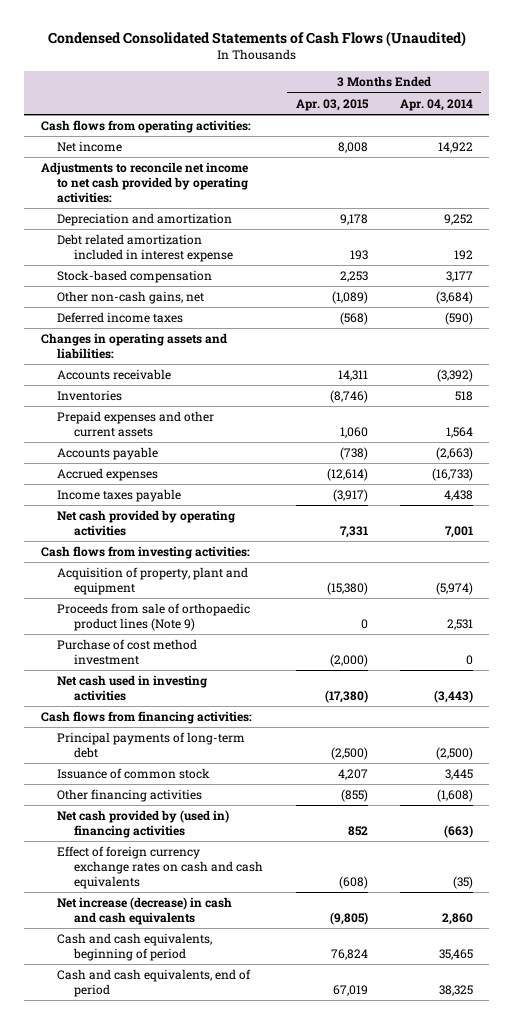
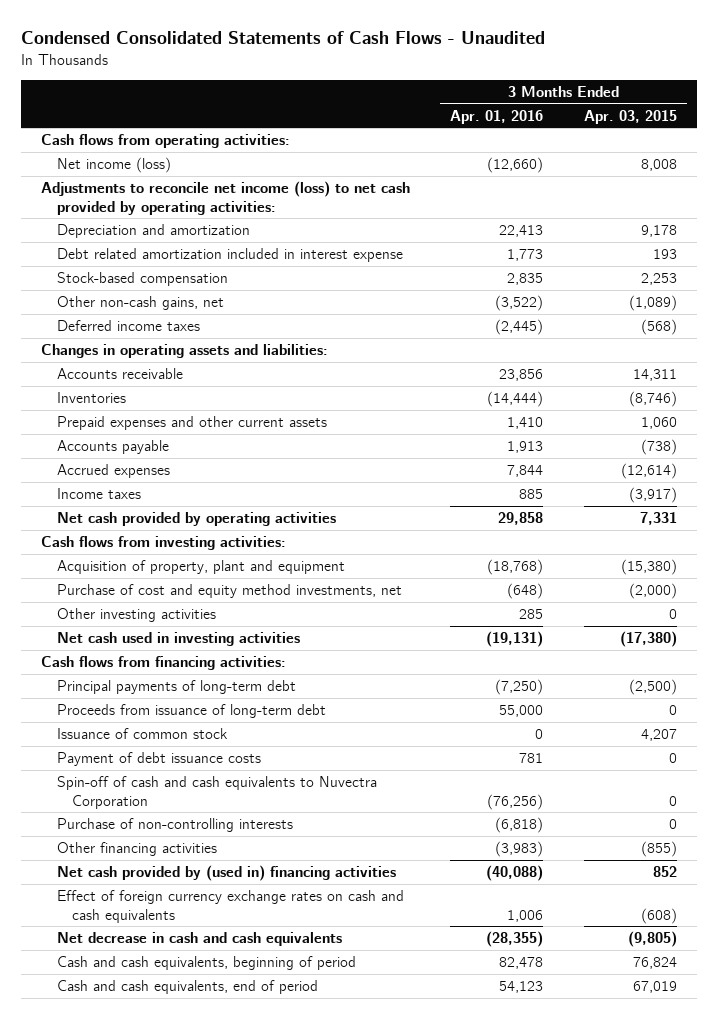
[47,31,466,48] Condensed Consolidated Statements of Cash Flows (Unaudited) -> [20,31,545,45] Condensed Consolidated Statements of Cash Flows - Unaudited
[400,98,474,111] Apr. 04, 2014 -> none
none -> [450,109,544,124] Apr. 01, 2016
[57,141,123,153] Net income -> [56,157,171,174] Net income (loss)
[40,162,249,204] Adjustments to reconcile net income to net cash provided by operating activities: -> [41,181,411,215] Adjustments to reconcile net income (loss) to net cash provided by operating activities:
[57,489,182,503] Income taxes payable -> [56,488,141,500] Income taxes
[57,603,251,632] Proceeds from sale of orthopaedic product lines (Note 9) -> none
[57,639,198,666] Purchase of cost method investment -> [56,584,402,599] Purchase of cost and equity method investments, net
none -> [56,608,216,623] Other investing activities
none -> [56,704,326,719] Proceeds from issuance of long-term debt
none -> [56,752,261,767] Payment of debt issuance costs
none -> [56,776,377,809] Spin-off of cash and cash equivalents to Nuvectra Corporation
none -> [56,818,293,833] Purchase of non-controlling interests
[57,897,233,926] Net increase (decrease) in cash and cash equivalents -> [56,932,342,947] Net decrease in cash and cash equivalents

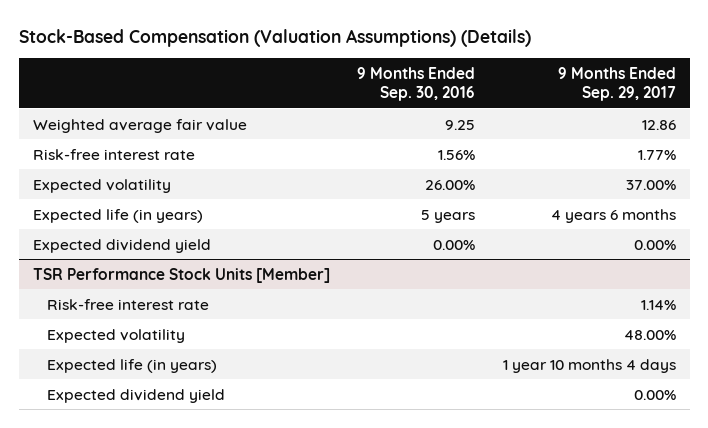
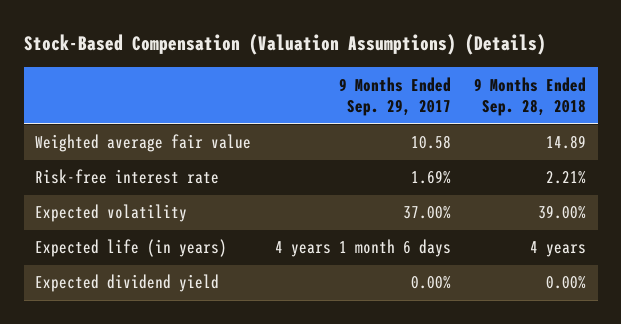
[357,66,476,102] 9 Months Ended Sep. 30, 2016 -> none
none -> [473,76,586,117] 9 Months Ended Sep. 28, 2018
[641,119,676,130] 12.86 -> [410,135,451,150] 10.58
[637,149,676,160] 1.77% -> [410,170,451,185] 1.69%
[32,238,211,253] Expected dividend yield -> none
[32,267,330,283] TSR Performance Stock Units [Member] -> none
[47,298,210,310] Risk-free interest rate -> none
[47,328,186,343] Expected volatility -> none
[47,358,218,373] Expected life (in years) -> none
[550,208,676,223] 4 years 6 months -> [274,239,451,258] 4 years 1 month 6 days

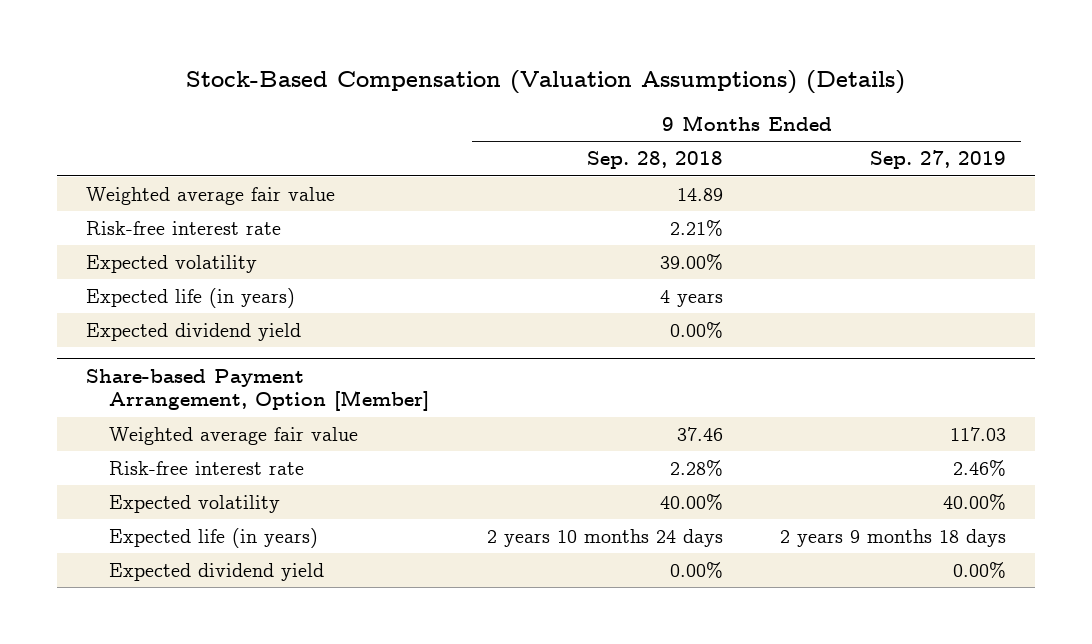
[338,76,451,117] 9 Months Ended Sep. 29, 2017 -> none
none -> [870,150,1007,170] Sep. 27, 2019
none -> [85,368,429,412] Share-based Payment Arrangement, Option [Member]
none -> [108,426,358,445] Weighted average fair value
none -> [108,460,304,475] Risk-free interest rate
none -> [108,494,280,513] Expected volatility
none -> [108,527,318,548] Expected life (in years)
none -> [108,562,324,581] Expected dividend yield

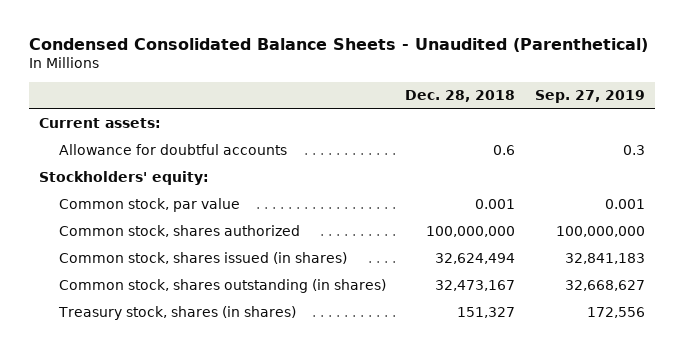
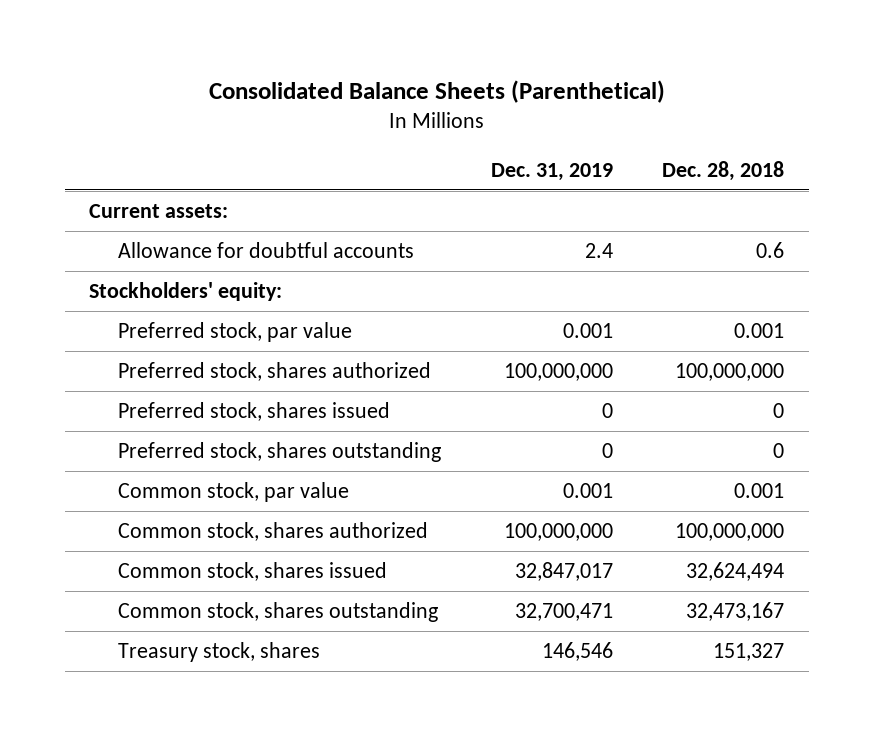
[28,37,648,52] Condensed Consolidated Balance Sheets - Unaudited (Parenthetical) -> [208,79,665,103] Consolidated Balance Sheets (Parenthetical)
[535,90,646,104] Sep. 27, 2019 -> none
none -> [490,162,613,181] Dec. 31, 2019
none -> [118,322,353,343] Preferred stock, par value
none -> [118,362,432,382] Preferred stock, shares authorized
none -> [118,402,391,422] Preferred stock, shares issued
none -> [118,442,442,463] Preferred stock, shares outstanding
[58,252,347,265] Common stock, shares issued (in shares) -> [118,562,388,582] Common stock, shares issued
[58,279,386,294] Common stock, shares outstanding (in shares) -> [118,602,439,623] Common stock, shares outstanding
[57,306,296,321] Treasury stock, shares (in shares) -> [118,642,321,663] Treasury stock, shares

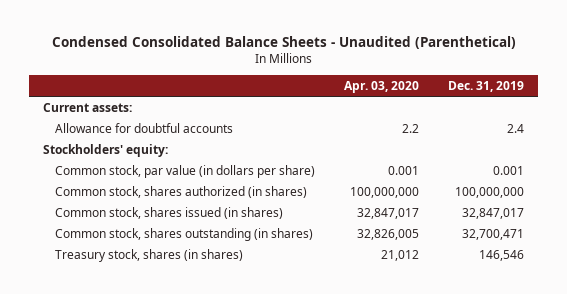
[208,79,665,103] Consolidated Balance Sheets (Parenthetical) -> [51,36,516,50] Condensed Consolidated Balance Sheets - Unaudited (Parenthetical)
[662,160,785,181] Dec. 28, 2018 -> none
none -> [344,80,420,93] Apr. 03, 2020
[118,322,353,343] Preferred stock, par value -> none
[118,362,432,382] Preferred stock, shares authorized -> none
[118,402,391,422] Preferred stock, shares issued -> none
[118,442,442,463] Preferred stock, shares outstanding -> none
[118,482,350,503] Common stock, par value -> [55,164,316,178] Common stock, par value (in dollars per share)
[118,522,429,542] Common stock, shares authorized -> [55,185,308,198] Common stock, shares authorized (in shares)
[118,562,388,582] Common stock, shares issued -> [55,206,284,219] Common stock, shares issued (in shares)
[118,602,439,623] Common stock, shares outstanding -> [55,227,314,241] Common stock, shares outstanding (in shares)
[118,642,321,663] Treasury stock, shares -> [55,248,244,262] Treasury stock, shares (in shares)

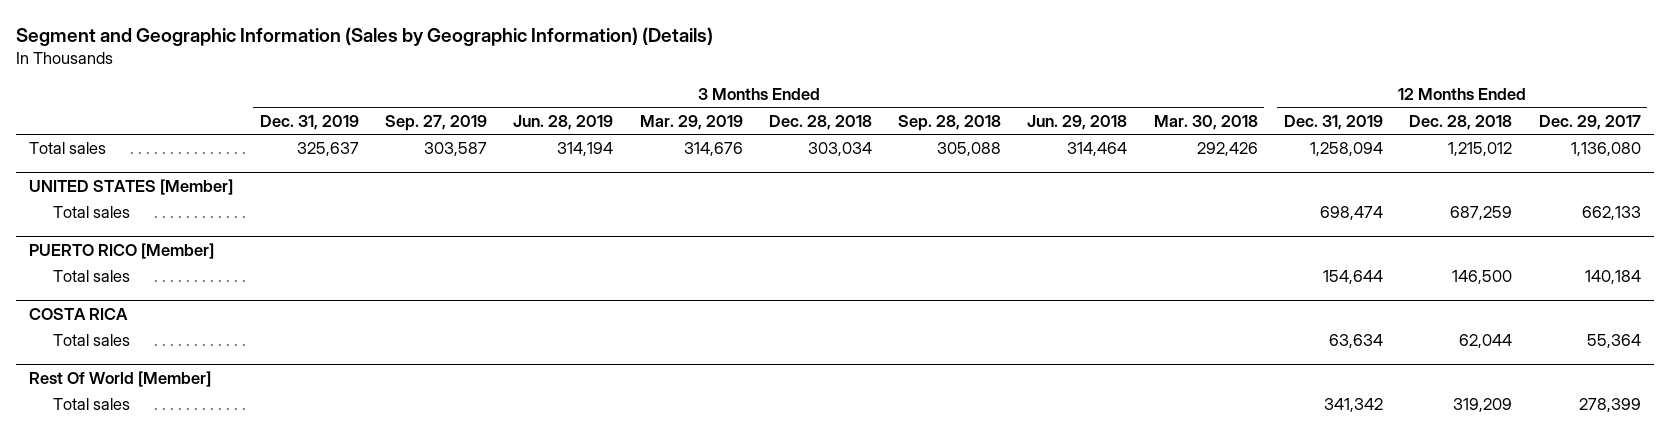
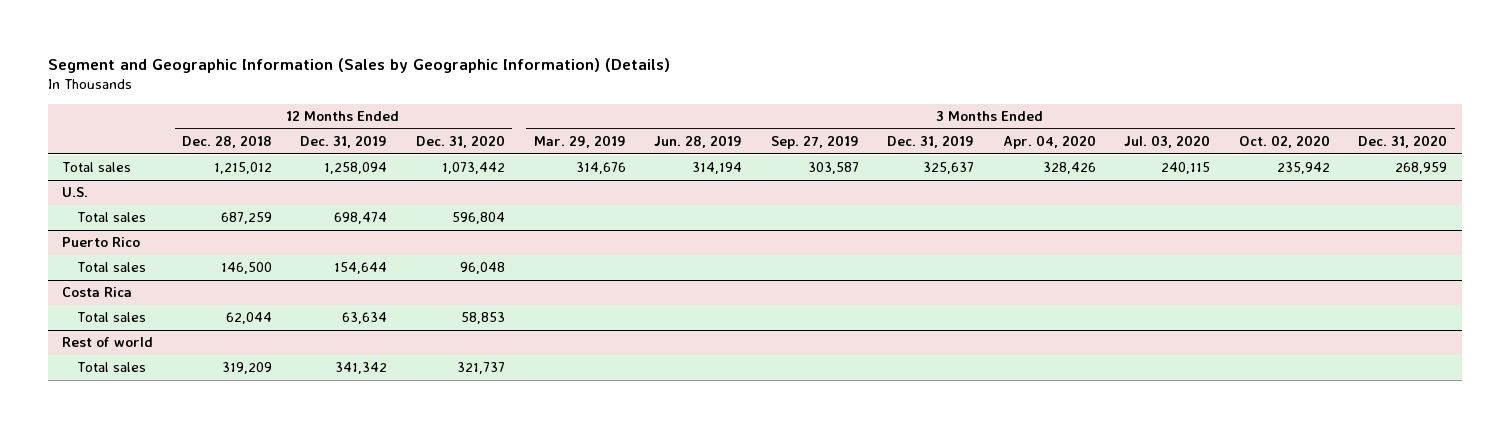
[768,115,872,131] Dec. 28, 2018 -> none
[898,115,1002,132] Sep. 28, 2018 -> none
[1027,115,1128,131] Jun. 29, 2018 -> none
[1153,115,1258,131] Mar. 30, 2018 -> none
[1538,115,1641,131] Dec. 29, 2017 -> none
none -> [415,135,505,149] Dec. 31, 2020
none -> [1002,135,1096,150] Apr. 04, 2020
none -> [1124,135,1211,149] Jul. 03, 2020
none -> [1238,135,1330,149] Oct. 02, 2020
none -> [1358,135,1448,149] Dec. 31, 2020
[29,178,234,195] UNITED STATES [Member] -> [62,187,89,198] U.S.
[29,242,215,259] PUERTO RICO [Member] -> [62,237,141,248] Puerto Rico
[29,307,129,320] COSTA RICA -> [62,287,133,298] Costa Rica
[29,370,212,387] Rest Of World [Member] -> [62,337,154,348] Rest of world

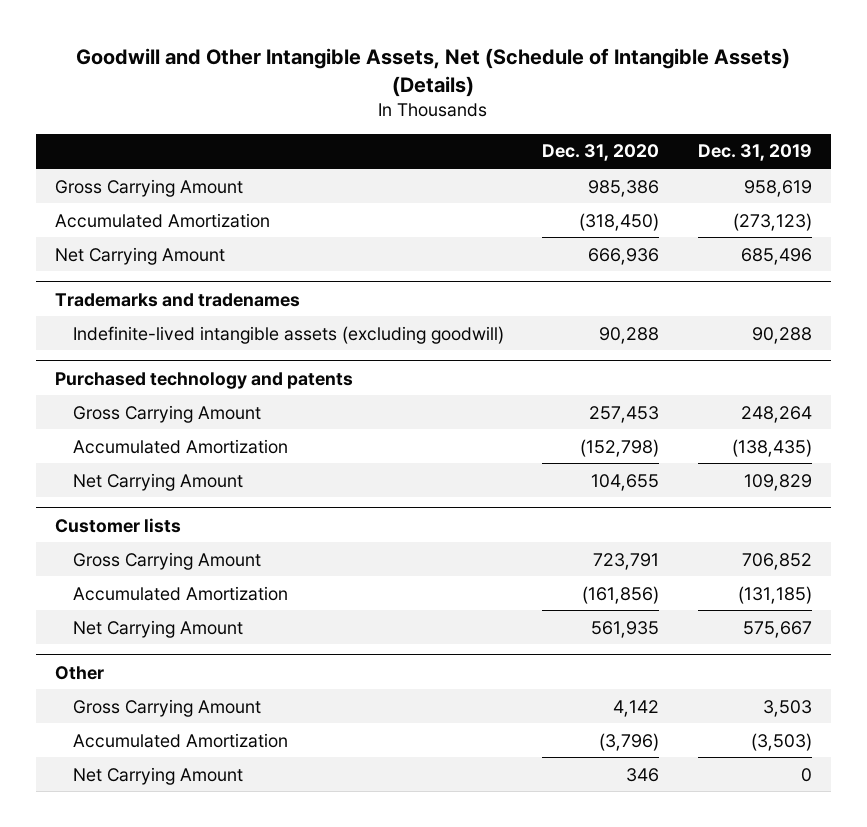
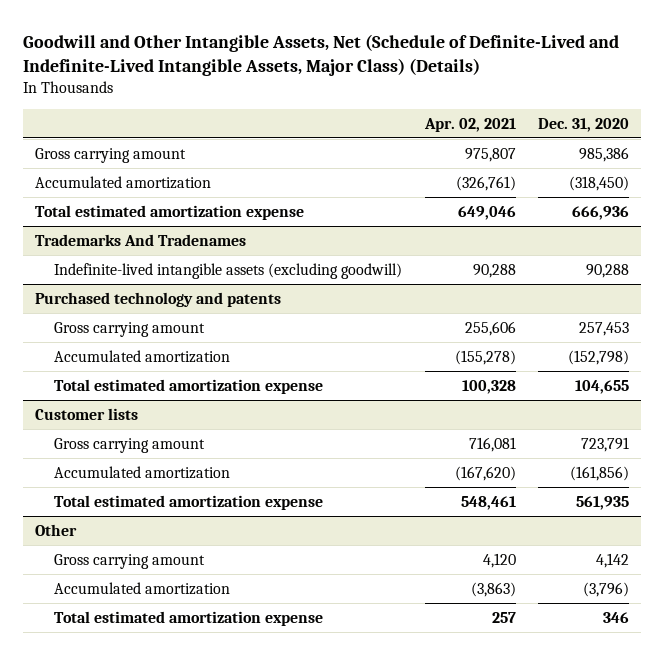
[76,47,791,97] Goodwill and Other Intangible Assets, Net (Schedule of Intangible Assets) (Details) -> [23,33,620,77] Goodwill and Other Intangible Assets, Net (Schedule of Definite-Lived and Indefinite-Lived Intangible Assets, Major Class) (Details)
[697,144,812,162] Dec. 31, 2019 -> none
none -> [423,117,516,132] Apr. 02, 2021
[55,178,244,197] Gross Carrying Amount -> [34,147,186,163] Gross carrying amount
[55,212,271,228] Accumulated Amortization -> [34,175,211,189] Accumulated amortization
[55,246,226,265] Net Carrying Amount -> [34,204,304,220] Total estimated amortization expense
[55,292,301,307] Trademarks and tradenames -> [34,233,246,246] Trademarks And Tradenames
[72,404,261,423] Gross Carrying Amount -> [53,321,205,337] Gross carrying amount
[72,438,288,454] Accumulated Amortization -> [53,349,230,363] Accumulated amortization
[72,472,243,491] Net Carrying Amount -> [53,378,323,394] Total estimated amortization expense
[72,551,261,570] Gross Carrying Amount -> [53,437,205,453] Gross carrying amount
[72,585,288,601] Accumulated Amortization -> [53,465,230,479] Accumulated amortization
[72,619,243,638] Net Carrying Amount -> [53,494,323,510] Total estimated amortization expense
[72,698,261,717] Gross Carrying Amount -> [53,553,205,569] Gross carrying amount
[72,732,288,748] Accumulated Amortization -> [53,581,230,595] Accumulated amortization
[72,766,243,785] Net Carrying Amount -> [53,610,323,626] Total estimated amortization expense

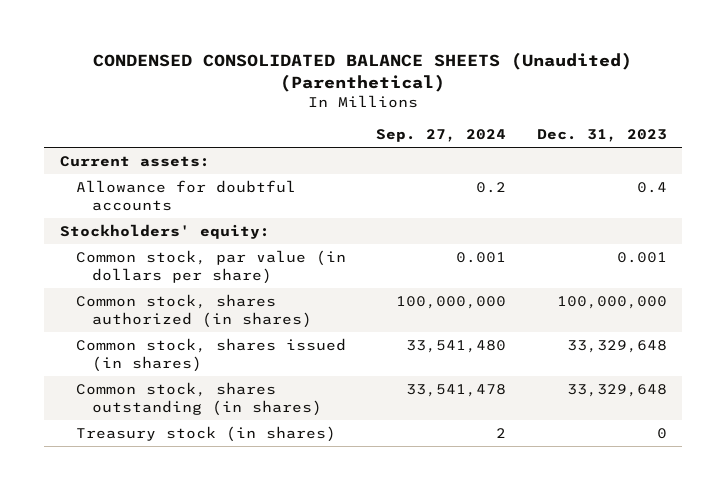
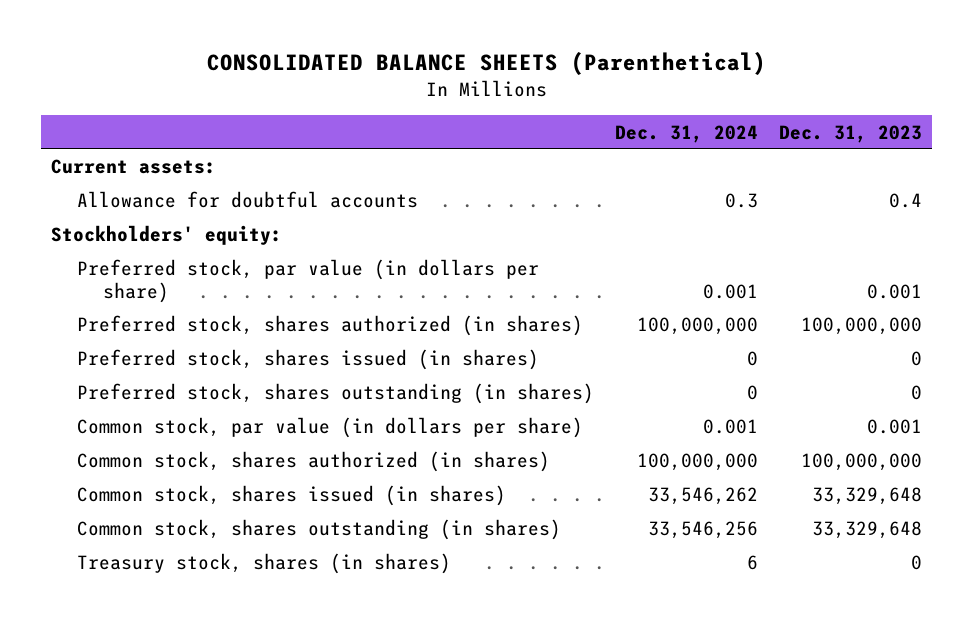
[93,52,633,92] CONDENSED CONSOLIDATED BALANCE SHEETS (Unaudited) (Parenthetical) -> [206,52,766,76] CONSOLIDATED BALANCE SHEETS (Parenthetical)
[376,129,507,143] Sep. 27, 2024 -> none
none -> [615,124,759,143] Dec. 31, 2024
none -> [77,259,540,304] Preferred stock, par value (in dollars per share)
none -> [77,315,584,337] Preferred stock, shares authorized (in shares)
none -> [77,349,540,371] Preferred stock, shares issued (in shares)
none -> [77,383,595,405] Preferred stock, shares outstanding (in shares)
[75,426,336,443] Treasury stock (in shares) -> [77,553,452,575] Treasury stock, shares (in shares)

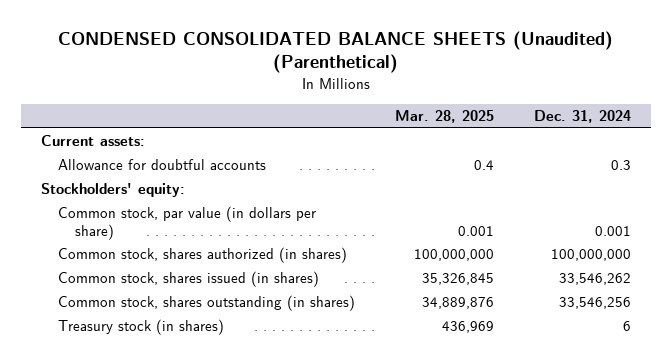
[206,52,766,76] CONSOLIDATED BALANCE SHEETS (Parenthetical) -> [58,30,614,74] CONDENSED CONSOLIDATED BALANCE SHEETS (Unaudited) (Parenthetical)
[778,124,922,143] Dec. 31, 2023 -> none
none -> [395,110,495,124] Mar. 28, 2025
[77,259,540,304] Preferred stock, par value (in dollars per share) -> none
[77,315,584,337] Preferred stock, shares authorized (in shares) -> none
[77,349,540,371] Preferred stock, shares issued (in shares) -> none
[77,383,595,405] Preferred stock, shares outstanding (in shares) -> none
[77,553,452,575] Treasury stock, shares (in shares) -> [58,319,225,336] Treasury stock (in shares)

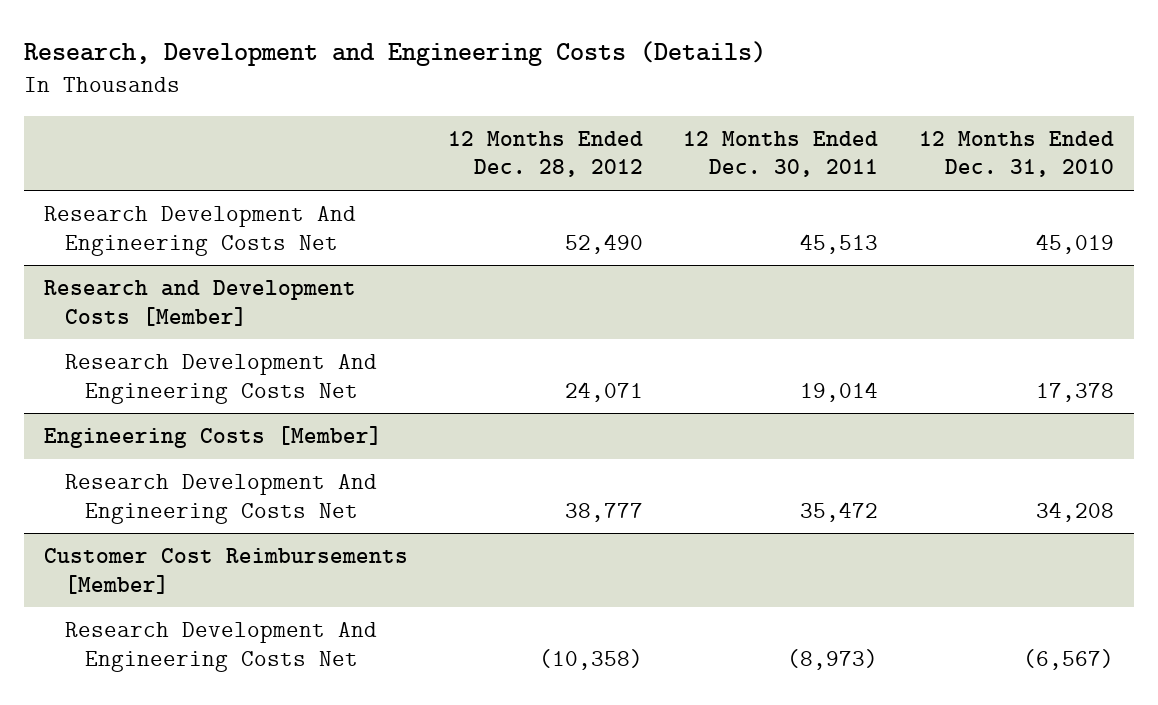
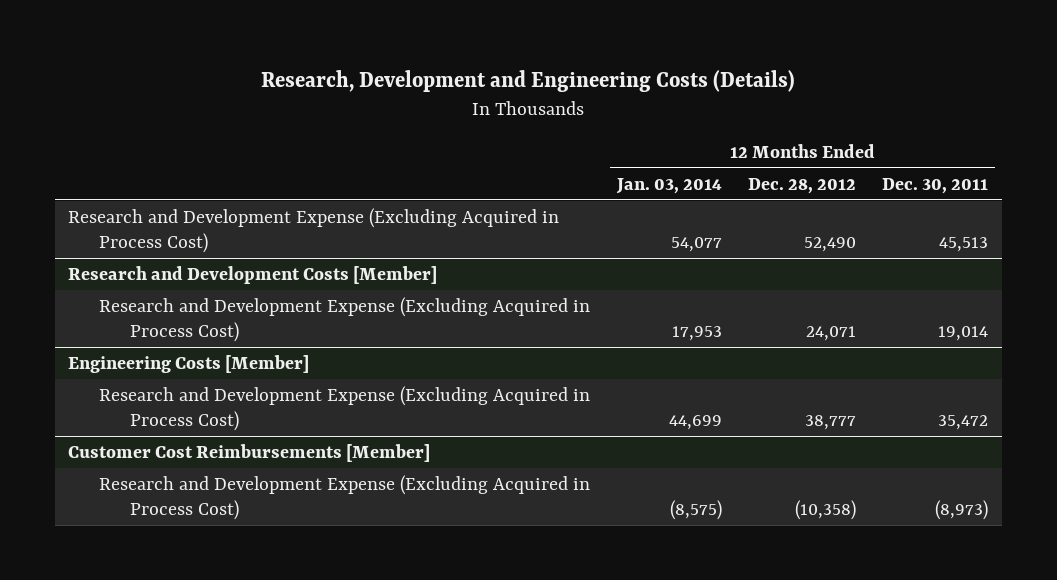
[918,130,1114,178] 12 Months Ended Dec. 31, 2010 -> none
none -> [615,177,722,194] Jan. 03, 2014
[44,206,357,256] Research Development And Engineering Costs Net -> [68,207,560,253] Research and Development Expense (Excluding Acquired in Process Cost)
[64,354,377,404] Research Development And Engineering Costs Net -> [99,296,591,342] Research and Development Expense (Excluding Acquired in Process Cost)
[64,474,377,524] Research Development And Engineering Costs Net -> [99,385,591,431] Research and Development Expense (Excluding Acquired in Process Cost)
[64,622,377,672] Research Development And Engineering Costs Net -> [99,474,591,520] Research and Development Expense (Excluding Acquired in Process Cost)

